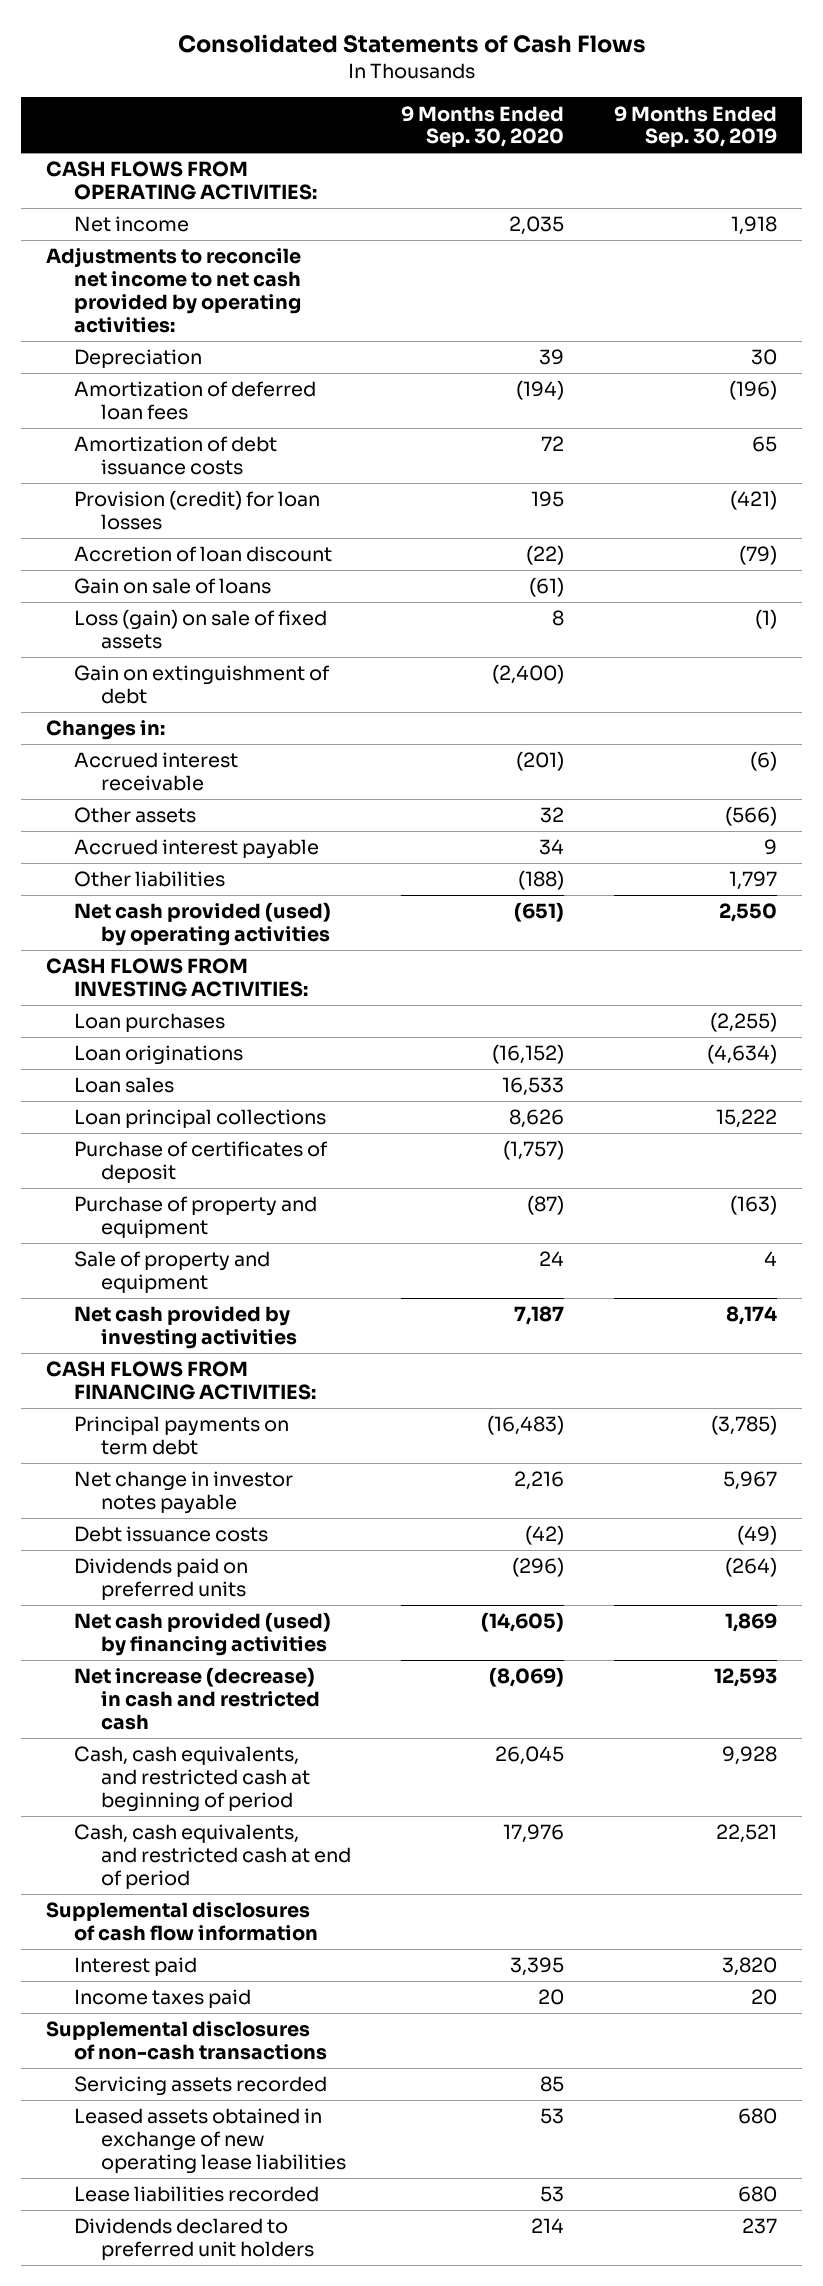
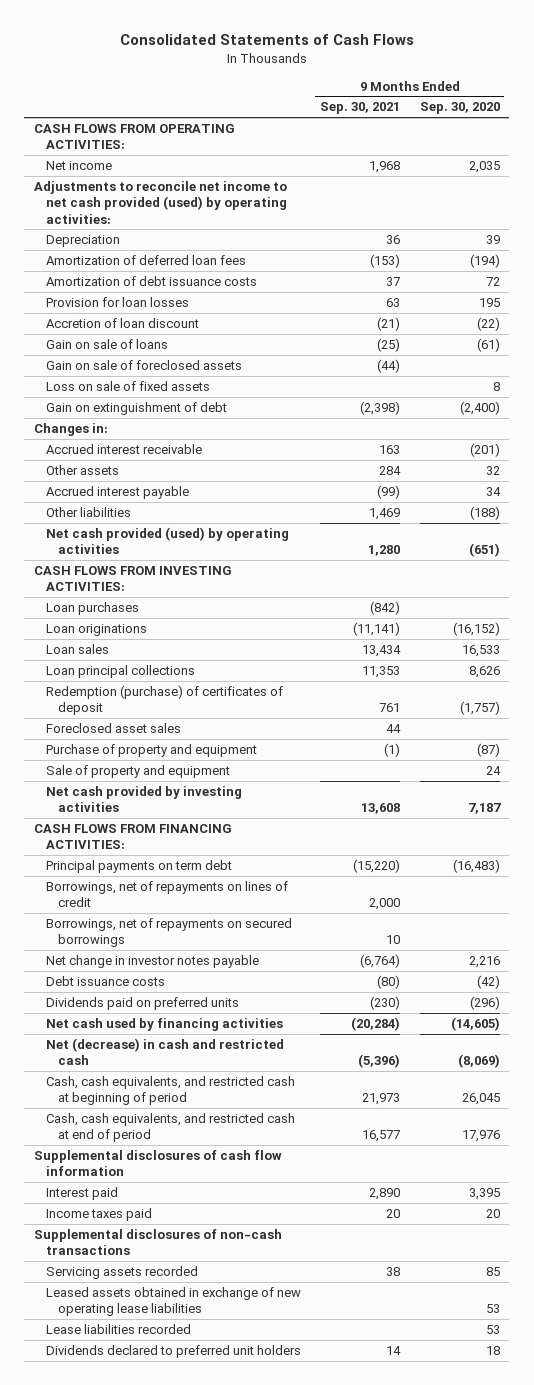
[614,105,778,148] 9 Months Ended Sep. 30, 2019 -> none
none -> [320,102,401,115] Sep. 30, 2021
[46,247,302,333] Adjustments to reconcile net income to net cash provided by operating activities: -> [34,180,288,224] Adjustments to reconcile net income to net cash provided (used) by operating activities:
[73,490,320,531] Provision (credit) for loan losses -> [45,296,189,307] Provision for loan losses
none -> [45,359,242,370] Gain on sale of foreclosed assets
[73,609,327,650] Loss (gain) on sale of fixed assets -> [45,380,210,391] Loss on sale of fixed assets
[73,1141,328,1184] Purchase of certificates of deposit -> [45,684,283,716] Redemption (purchase) of certificates of deposit
none -> [45,722,181,733] Foreclosed asset sales
none -> [45,880,288,908] Borrowings, net of repayments on lines of credit
none -> [45,917,292,948] Borrowings, net of repayments on secured borrowings
[73,1612,331,1657] Net cash provided (used) by financing activities -> [45,1017,283,1031] Net cash used by financing activities
[73,1667,320,1730] Net increase (decrease) in cash and restricted cash -> [45,1037,284,1066] Net (decrease) in cash and restricted cash
[530,2218,564,2234] 214 -> [485,1345,500,1355] 18

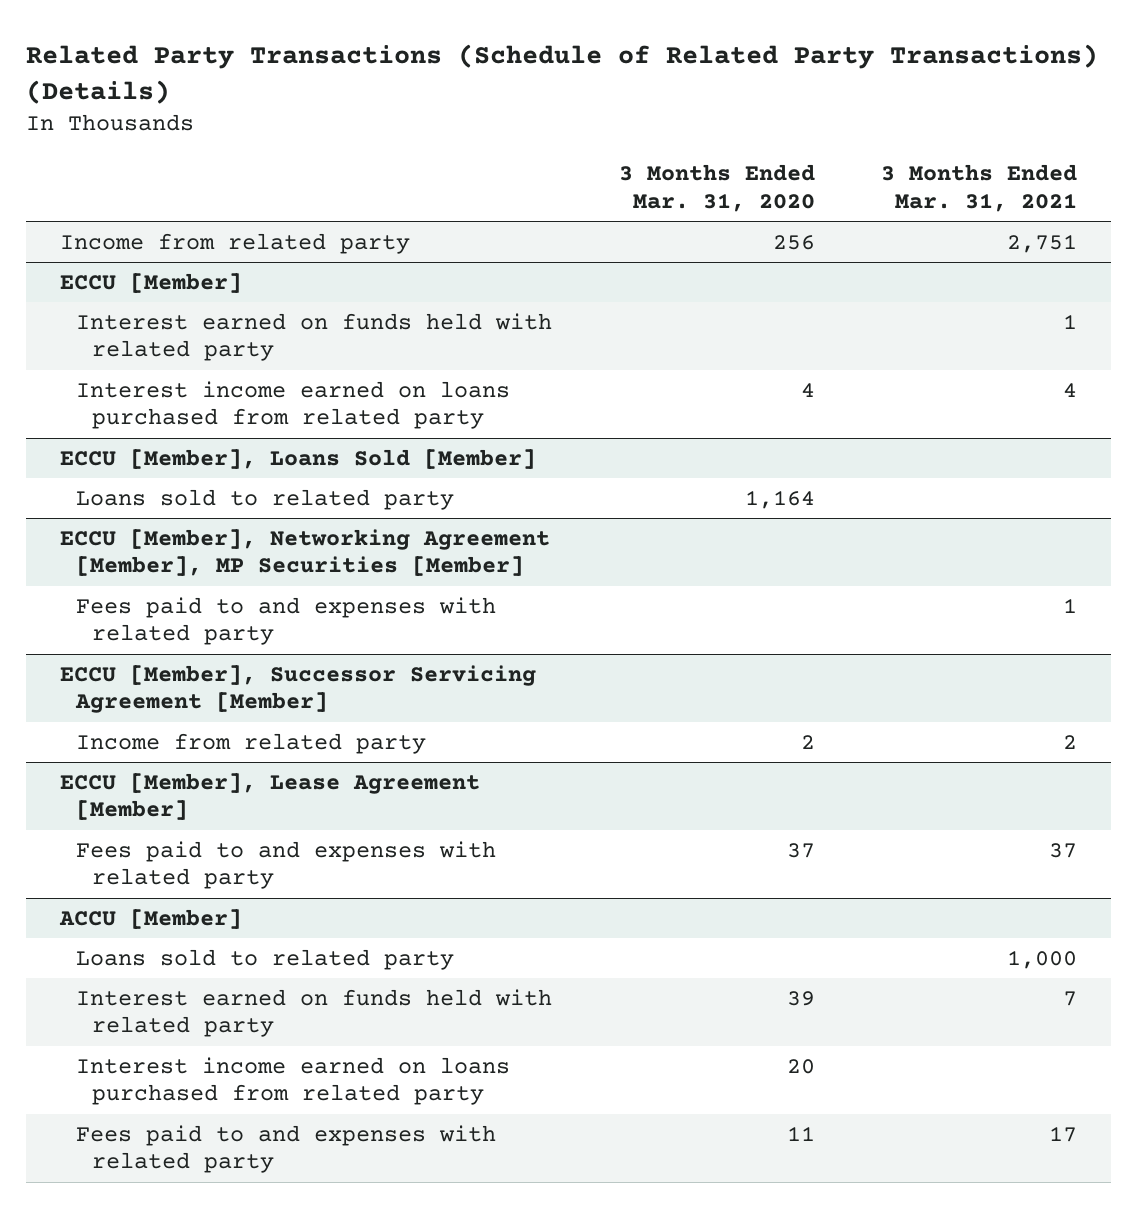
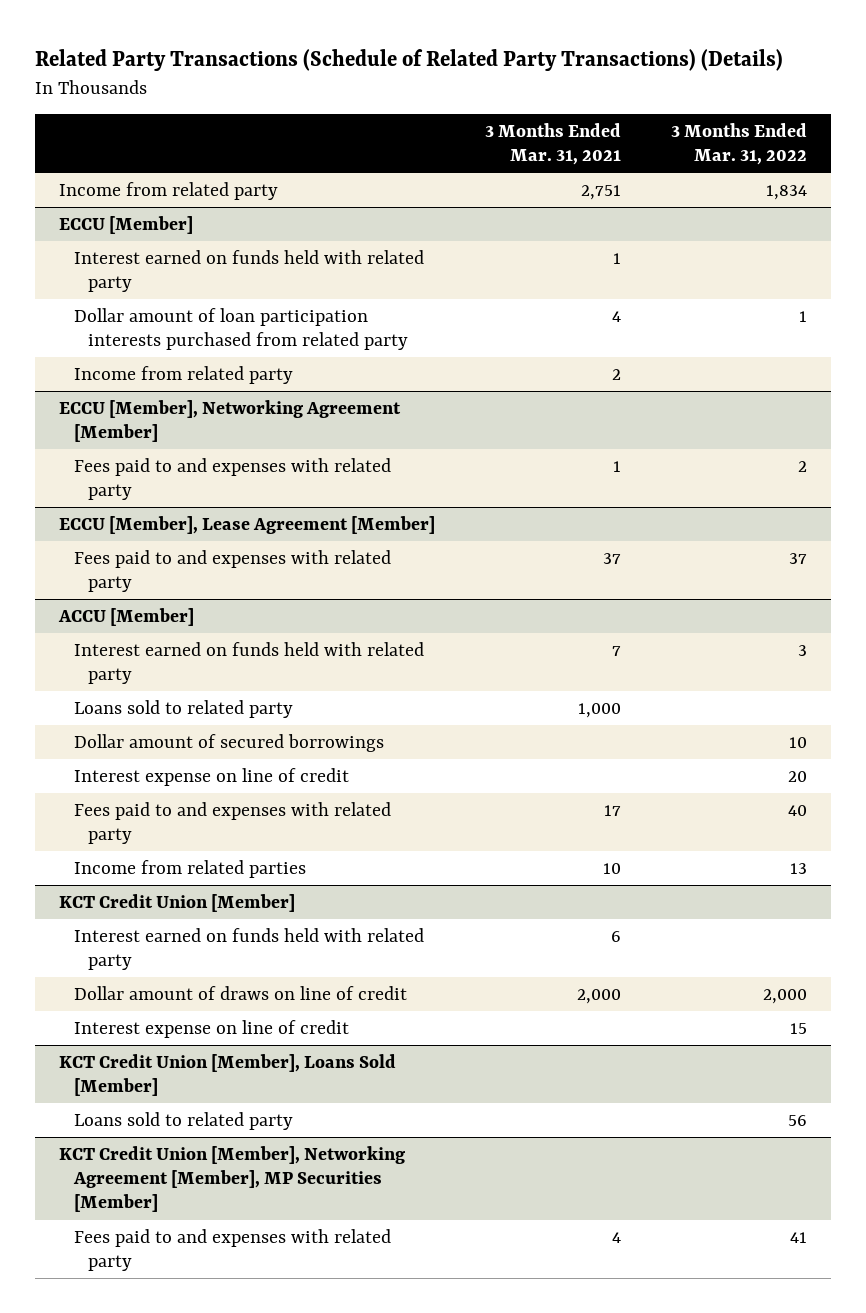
[618,164,815,212] 3 Months Ended Mar. 31, 2020 -> none
none -> [670,122,807,166] 3 Months Ended Mar. 31, 2022
[75,380,510,430] Interest income earned on loans purchased from related party -> none
[59,448,536,469] ECCU [Member], Loans Sold [Member] -> none
[75,488,454,510] Loans sold to related party -> none
[59,528,550,577] ECCU [Member], Networking Agreement [Member], MP Securities [Member] -> none
[75,596,496,646] Fees paid to and expenses with related party -> none
[59,664,536,714] ECCU [Member], Successor Servicing Agreement [Member] -> none
none -> [73,307,409,351] Dollar amount of loan participation interests purchased from related party
none -> [59,399,402,443] ECCU [Member], Networking Agreement [Member]
none -> [73,457,391,501] Fees paid to and expenses with related party
[75,1056,510,1106] Interest income earned on loans purchased from related party -> none
[75,948,454,970] Loans sold to related party -> [73,699,293,718] Loans sold to related party
none -> [73,733,384,752] Dollar amount of secured borrowings
none -> [73,767,349,786] Interest expense on line of credit
none -> [73,859,306,878] Income from related parties
none -> [59,893,296,912] KCT Credit Union [Member]
none -> [73,927,424,971] Interest earned on funds held with related party
none -> [73,985,407,1000] Dollar amount of draws on line of credit
none -> [73,1019,349,1038] Interest expense on line of credit
none -> [59,1053,397,1097] KCT Credit Union [Member], Loans Sold [Member]
none -> [73,1111,293,1130] Loans sold to related party
none -> [59,1145,406,1213] KCT Credit Union [Member], Networking Agreement [Member], MP Securities [Member]
none -> [73,1228,391,1272] Fees paid to and expenses with related party

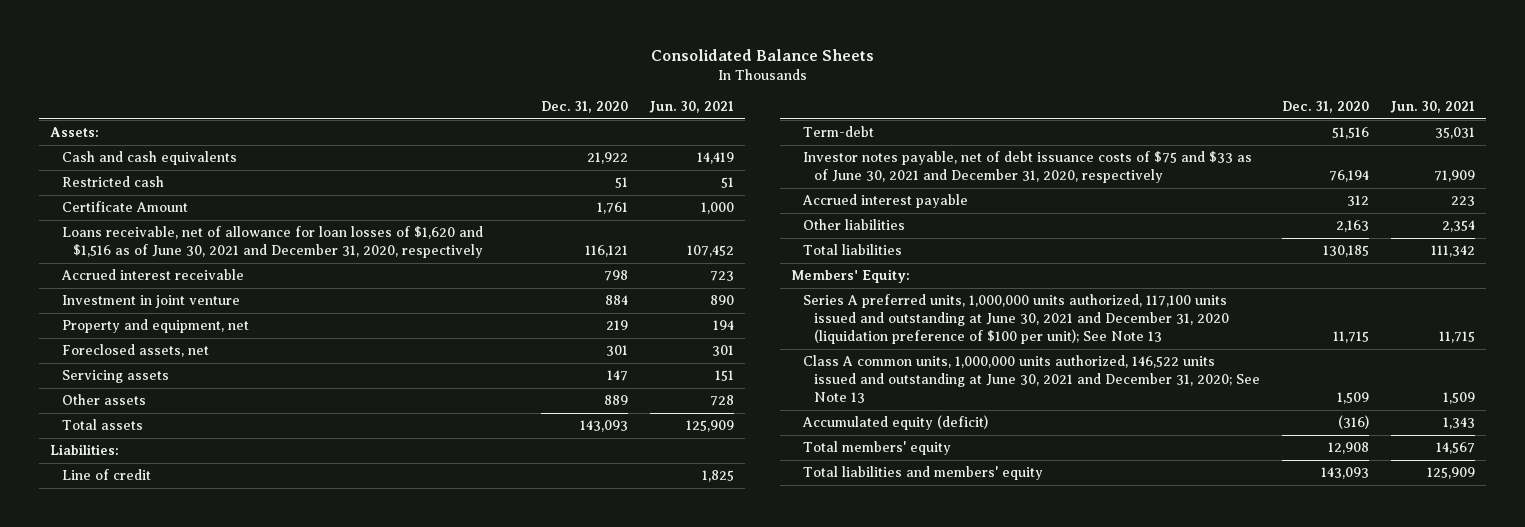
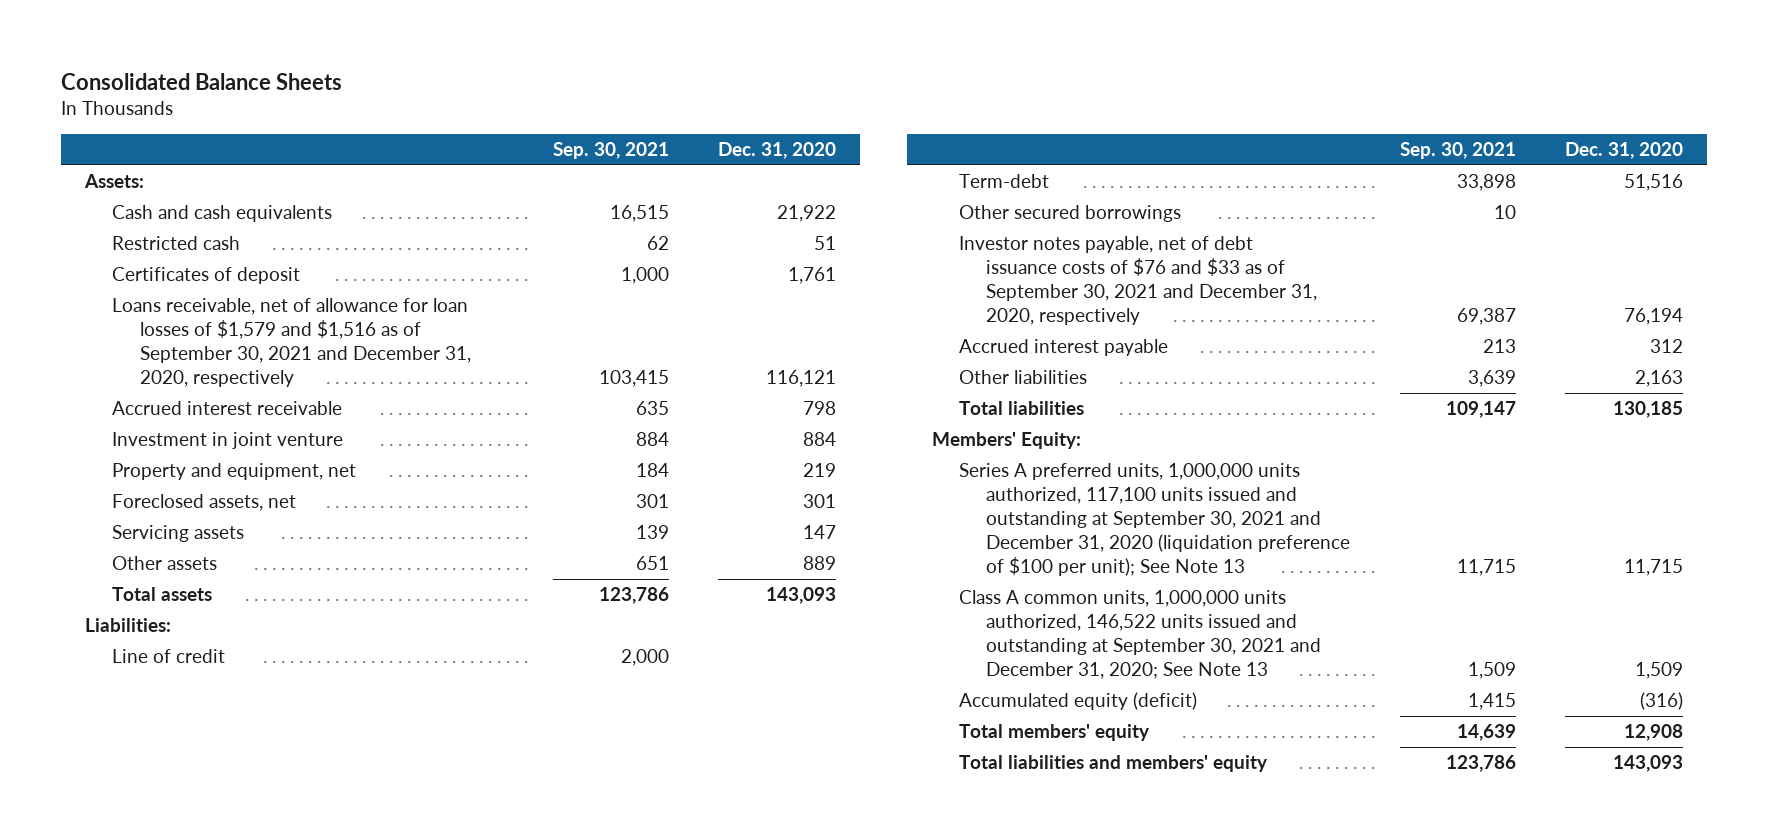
[649,101,735,114] Jun. 30, 2021 -> none
none -> [552,142,669,160] Sep. 30, 2021
[61,201,188,213] Certificate Amount -> [112,267,301,285] Certificates of deposit
[61,226,484,259] Loans receivable, net of allowance for loan losses of $1,620 and $1,516 as of June 30, 2021 and December 31, 2020, respectively -> [112,298,471,388] Loans receivable, net of allowance for loan losses of $1,579 and $1,516 as of September 30, 2021 and December 31, 2020, respectively
none -> [959,205,1182,223] Other secured borrowings
[802,151,1252,184] Investor notes payable, net of debt issuance costs of $75 and $33 as of June 30, 2021 and December 31, 2020, respectively -> [959,236,1318,326] Investor notes payable, net of debt issuance costs of $76 and $33 as of September 30, 2021 and December 31, 2020, respectively
[802,294,1230,345] Series A preferred units, 1,000,000 units authorized, 117,100 units issued and outstanding at June 30, 2021 and December 31, 2020 (liquidation preference of $100 per unit); See Note 13 -> [959,463,1351,577] Series A preferred units, 1,000,000 units authorized, 117,100 units issued and outstanding at September 30, 2021 and December 31, 2020 (liquidation preference of $100 per unit); See Note 13
[802,355,1261,404] Class A common units, 1,000,000 units authorized, 146,522 units issued and outstanding at June 30, 2021 and December 31, 2020; See Note 13 -> [959,590,1322,680] Class A common units, 1,000,000 units authorized, 146,522 units issued and outstanding at September 30, 2021 and December 31, 2020; See Note 13

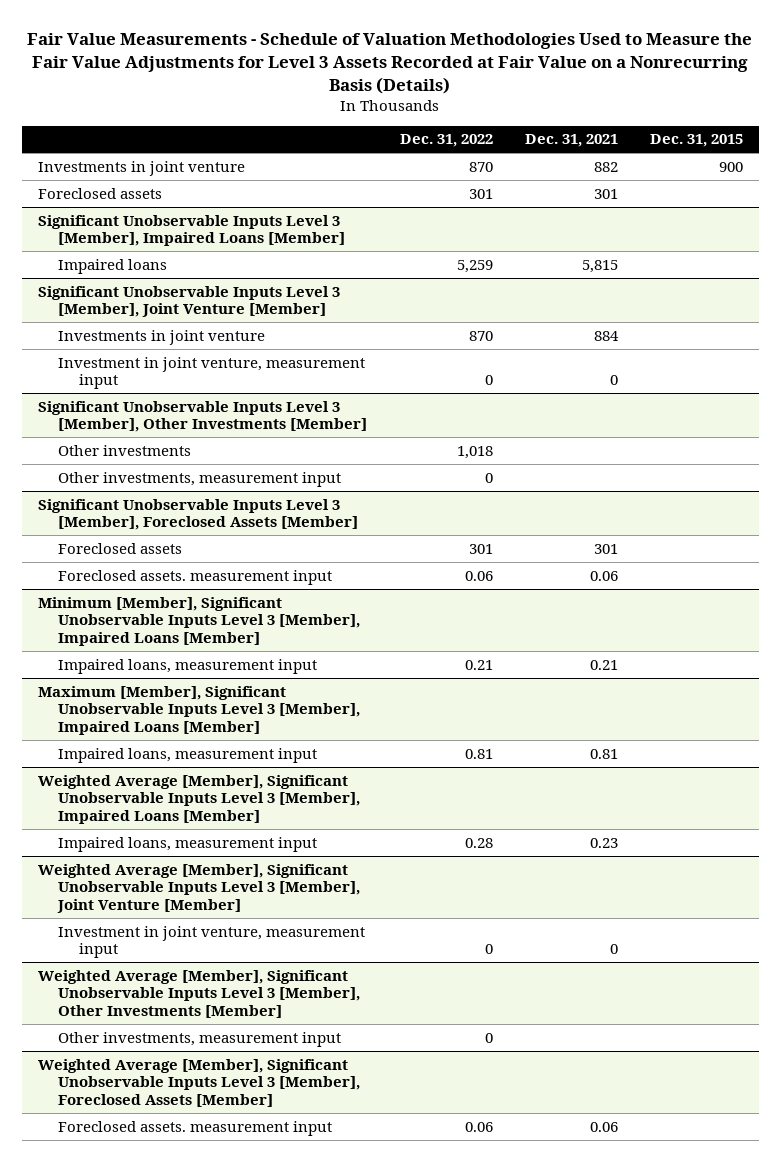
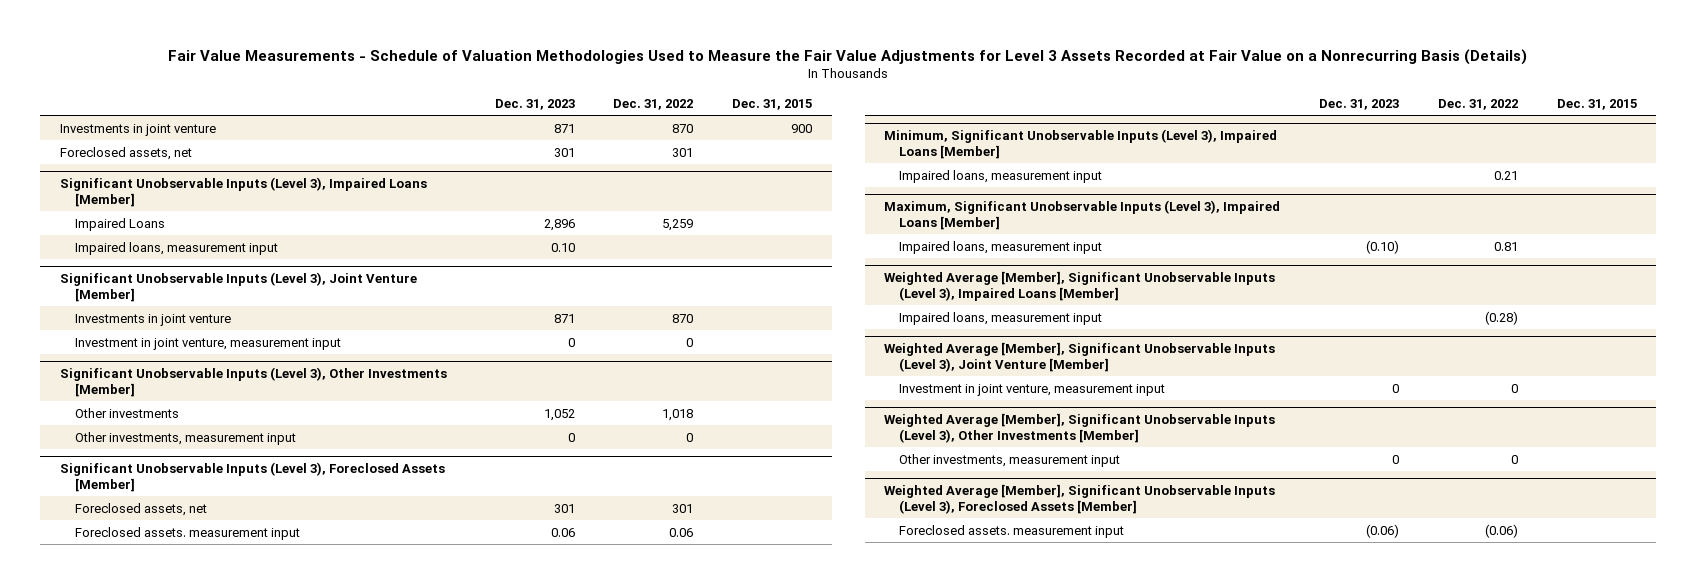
[524,134,618,148] Dec. 31, 2021 -> none
none -> [494,99,575,111] Dec. 31, 2023
[37,187,162,199] Foreclosed assets -> [59,146,192,160] Foreclosed assets, net
[37,214,346,247] Significant Unobservable Inputs Level 3 [Member], Impaired Loans [Member] -> [59,177,427,207] Significant Unobservable Inputs (Level 3), Impaired Loans [Member]
[58,258,168,274] Impaired loans -> [74,217,165,231] Impaired Loans
none -> [74,241,278,255] Impaired loans, measurement input
[37,285,340,318] Significant Unobservable Inputs Level 3 [Member], Joint Venture [Member] -> [59,272,417,302] Significant Unobservable Inputs (Level 3), Joint Venture [Member]
[37,400,368,433] Significant Unobservable Inputs Level 3 [Member], Other Investments [Member] -> [59,367,447,397] Significant Unobservable Inputs (Level 3), Other Investments [Member]
[37,498,359,531] Significant Unobservable Inputs Level 3 [Member], Foreclosed Assets [Member] -> [59,462,445,492] Significant Unobservable Inputs (Level 3), Foreclosed Assets [Member]
[58,542,183,554] Foreclosed assets -> [74,502,207,516] Foreclosed assets, net
[37,596,361,646] Minimum [Member], Significant Unobservable Inputs Level 3 [Member], Impaired Loans [Member] -> [883,129,1277,159] Minimum, Significant Unobservable Inputs (Level 3), Impaired Loans [Member]
[37,685,361,735] Maximum [Member], Significant Unobservable Inputs Level 3 [Member], Impaired Loans [Member] -> [883,200,1280,230] Maximum, Significant Unobservable Inputs (Level 3), Impaired Loans [Member]
[37,774,361,824] Weighted Average [Member], Significant Unobservable Inputs Level 3 [Member], Impaired Loans [Member] -> [883,271,1275,301] Weighted Average [Member], Significant Unobservable Inputs (Level 3), Impaired Loans [Member]
[464,837,493,848] 0.28 -> [1484,310,1518,325] (0.28)
[37,863,361,913] Weighted Average [Member], Significant Unobservable Inputs Level 3 [Member], Joint Venture [Member] -> [883,342,1275,372] Weighted Average [Member], Significant Unobservable Inputs (Level 3), Joint Venture [Member]
[37,969,361,1018] Weighted Average [Member], Significant Unobservable Inputs Level 3 [Member], Other Investments [Member] -> [883,413,1275,443] Weighted Average [Member], Significant Unobservable Inputs (Level 3), Other Investments [Member]
[37,1058,361,1107] Weighted Average [Member], Significant Unobservable Inputs Level 3 [Member], Foreclosed Assets [Member] -> [883,484,1275,514] Weighted Average [Member], Significant Unobservable Inputs (Level 3), Foreclosed Assets [Member]
[464,1121,493,1132] 0.06 -> [1484,523,1518,538] (0.06)

